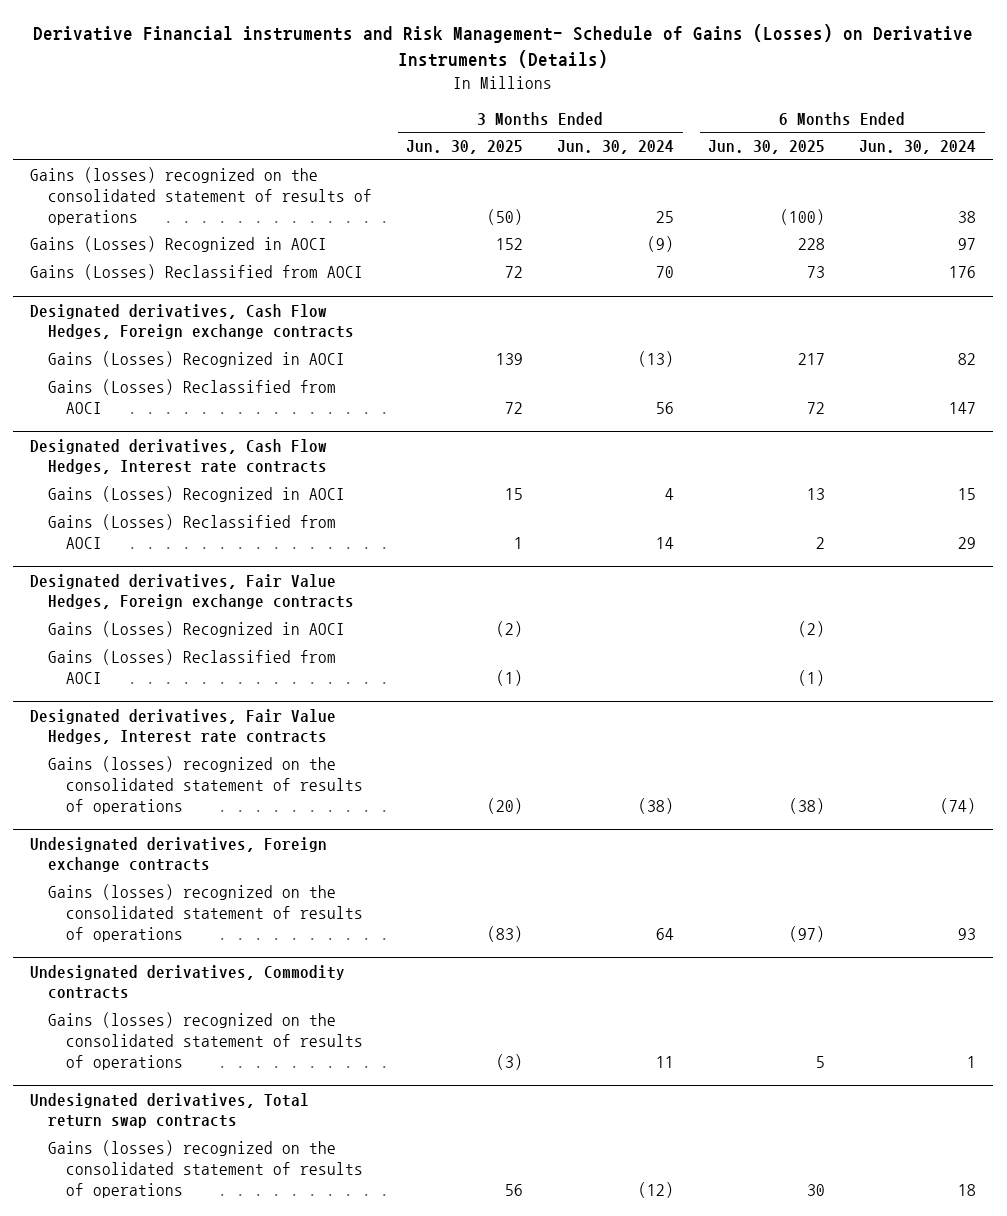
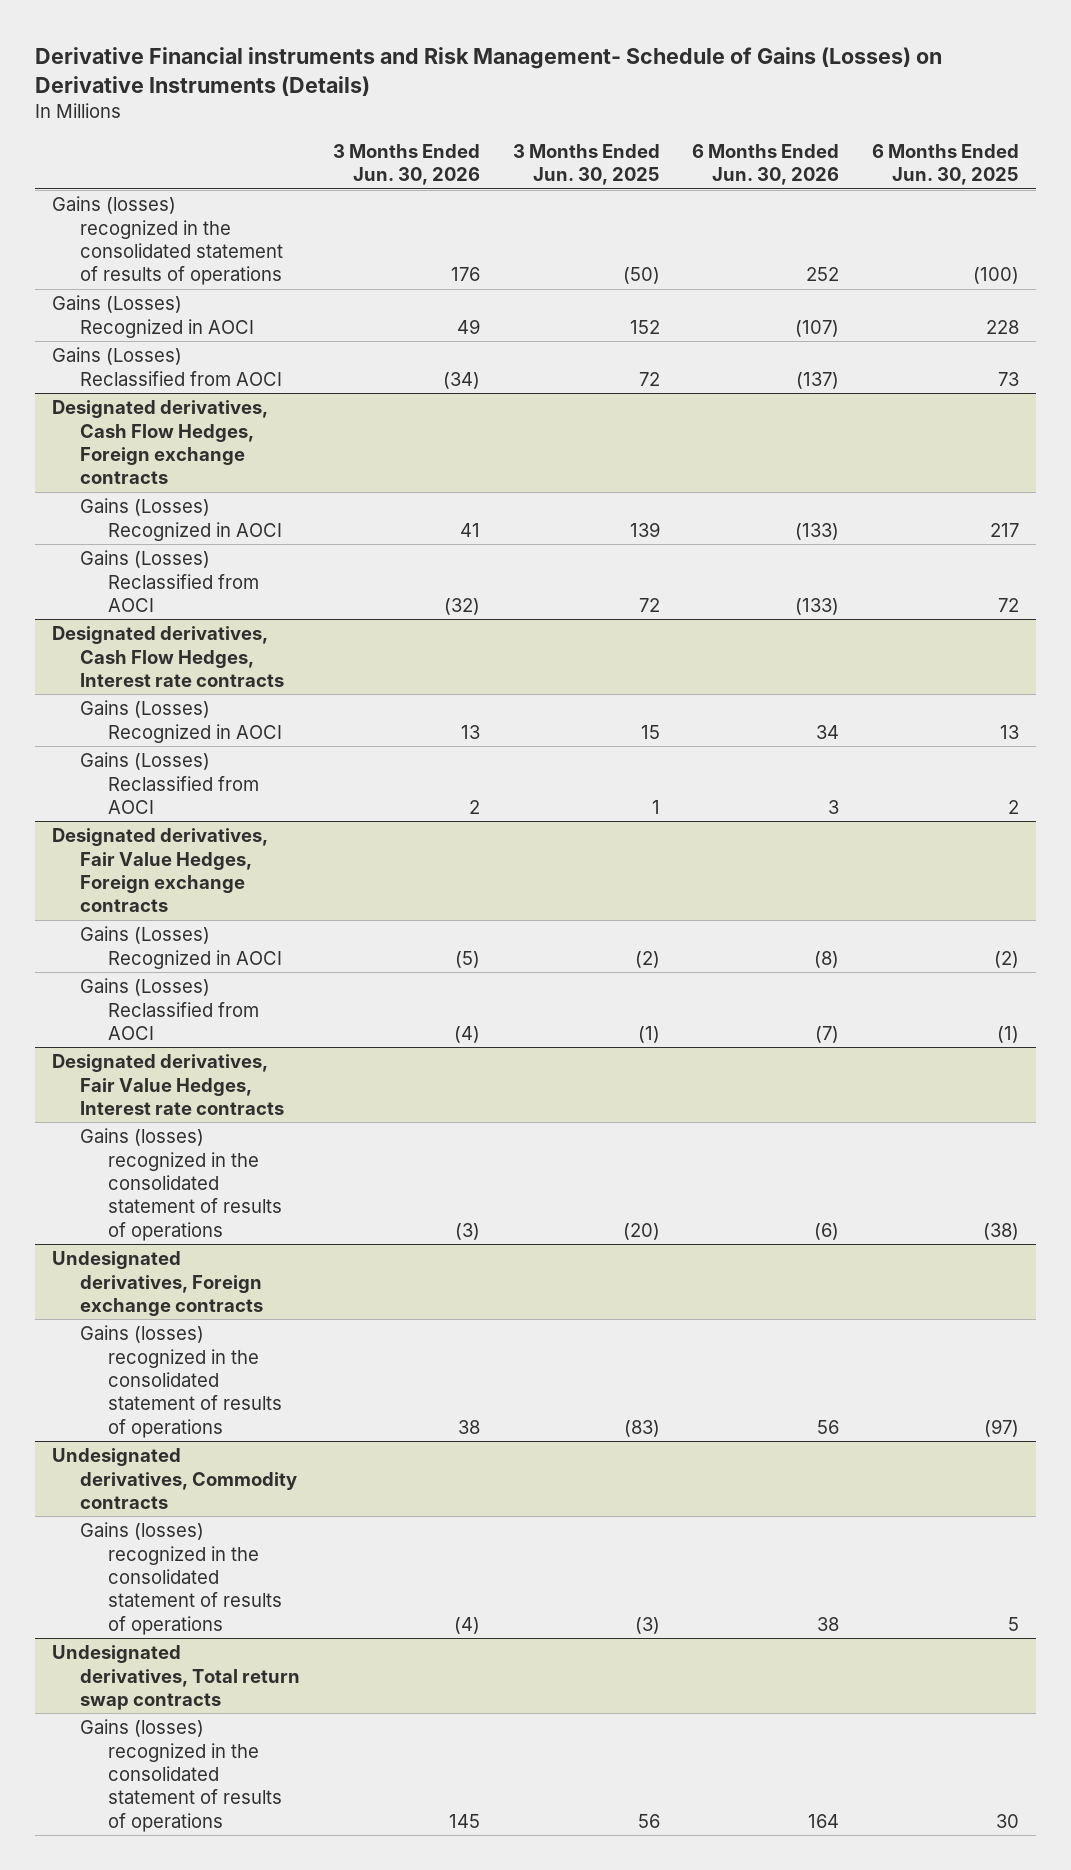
[557,140,675,155] Jun. 30, 2024 -> none
[859,140,977,155] Jun. 30, 2024 -> none
none -> [332,144,480,186] 3 Months Ended Jun. 30, 2026
none -> [692,144,840,186] 6 Months Ended Jun. 30, 2026
[30,167,373,225] Gains (losses) recognized on the consolidated statement of results of operations -> [51,196,283,286] Gains (losses) recognized in the consolidated statement of results of operations
[48,756,363,814] Gains (losses) recognized on the consolidated statement of results of operations -> [79,1128,283,1241] Gains (losses) recognized in the consolidated statement of results of operations
[48,884,363,942] Gains (losses) recognized on the consolidated statement of results of operations -> [79,1325,283,1438] Gains (losses) recognized in the consolidated statement of results of operations
[48,1012,363,1070] Gains (losses) recognized on the consolidated statement of results of operations -> [79,1522,283,1635] Gains (losses) recognized in the consolidated statement of results of operations
[48,1140,363,1198] Gains (losses) recognized on the consolidated statement of results of operations -> [79,1719,283,1832] Gains (losses) recognized in the consolidated statement of results of operations

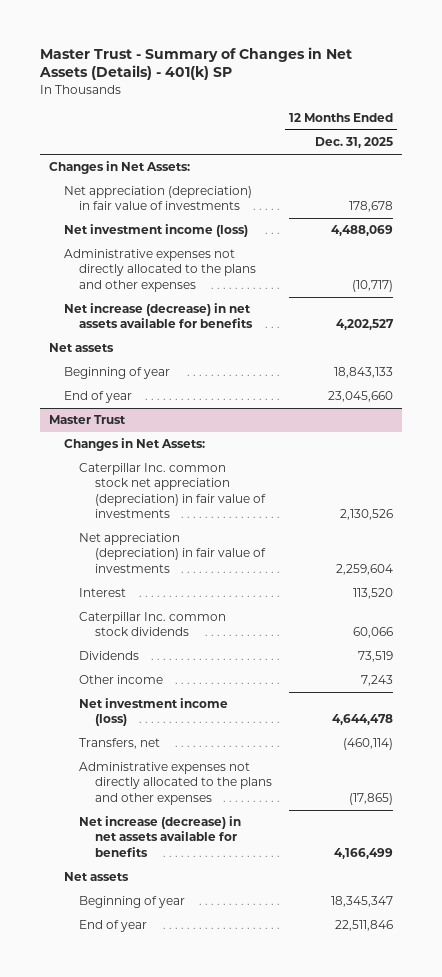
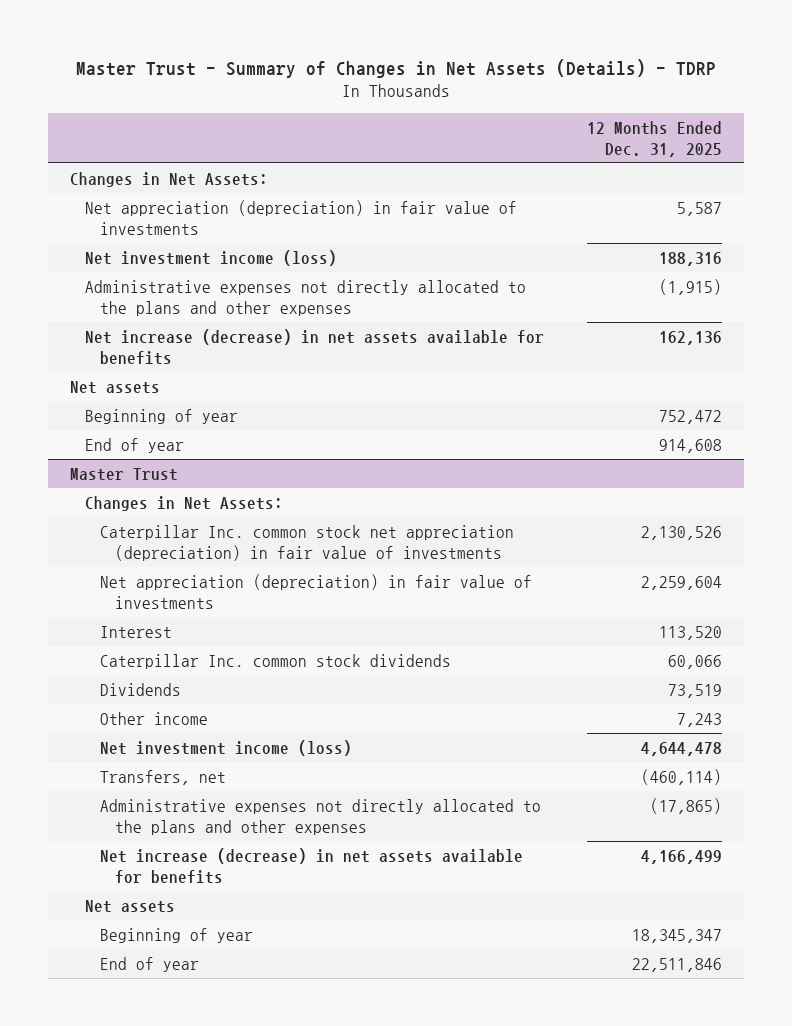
[39,46,353,81] Master Trust - Summary of Changes in Net Assets (Details) - 401(k) SP -> [75,58,716,78] Master Trust - Summary of Changes in Net Assets (Details) - TDRP
[349,201,394,213] 178,678 -> [677,201,723,216] 5,587
[331,225,394,237] 4,488,069 -> [659,251,723,266] 188,316
[352,279,394,292] (10,717) -> [659,278,723,295] (1,915)
[336,319,395,331] 4,202,527 -> [659,330,723,345] 162,136
[334,367,394,379] 18,843,133 -> [659,409,723,424] 752,472
[328,391,394,403] 23,045,660 -> [659,438,723,453] 914,608

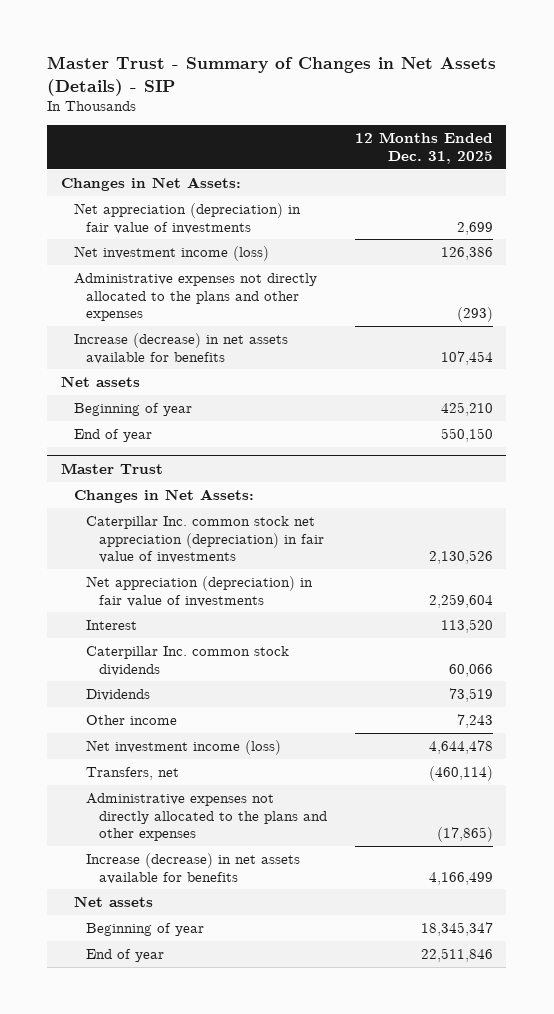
[75,58,716,78] Master Trust - Summary of Changes in Net Assets (Details) - TDRP -> [47,56,497,96] Master Trust - Summary of Changes in Net Assets (Details) - SIP
[677,201,723,216] 5,587 -> [456,221,493,235] 2,699
[659,251,723,266] 188,316 -> [440,246,493,260] 126,386
[659,278,723,295] (1,915) -> [456,307,493,323] (293)
[84,328,544,365] Net increase (decrease) in net assets available for benefits -> [73,332,288,364] Increase (decrease) in net assets available for benefits
[659,330,723,345] 162,136 -> [440,350,493,365] 107,454
[659,409,723,424] 752,472 -> [440,401,493,416] 425,210
[659,438,723,453] 914,608 -> [440,427,493,442] 550,150
[99,847,523,884] Net increase (decrease) in net assets available for benefits -> [86,852,301,884] Increase (decrease) in net assets available for benefits

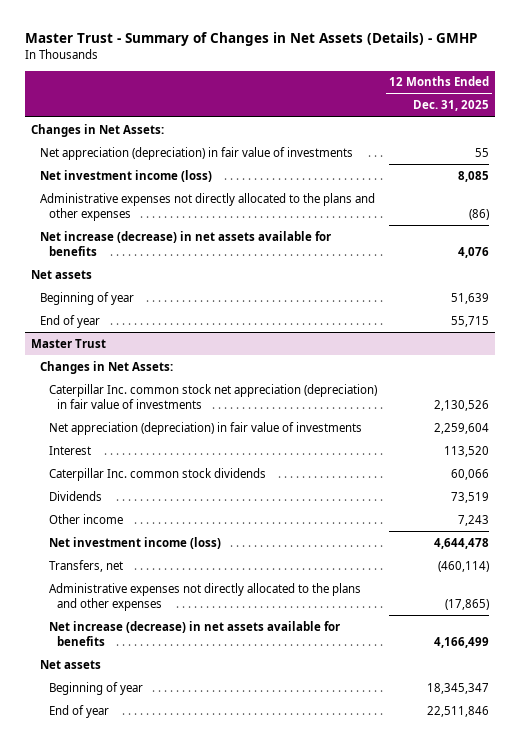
[47,56,497,96] Master Trust - Summary of Changes in Net Assets (Details) - SIP -> [25,32,478,47] Master Trust - Summary of Changes in Net Assets (Details) - GMHP
[456,221,493,235] 2,699 -> [474,147,489,157] 55
[440,246,493,260] 126,386 -> [457,170,489,182] 8,085
[456,307,493,323] (293) -> [468,208,489,220] (86)
[73,332,288,364] Increase (decrease) in net assets available for benefits -> [40,230,332,256] Net increase (decrease) in net assets available for benefits
[440,350,493,365] 107,454 -> [457,246,489,258] 4,076
[440,401,493,416] 425,210 -> [450,292,489,304] 51,639
[440,427,493,442] 550,150 -> [450,315,489,327] 55,715
[86,852,301,884] Increase (decrease) in net assets available for benefits -> [48,620,340,646] Net increase (decrease) in net assets available for benefits

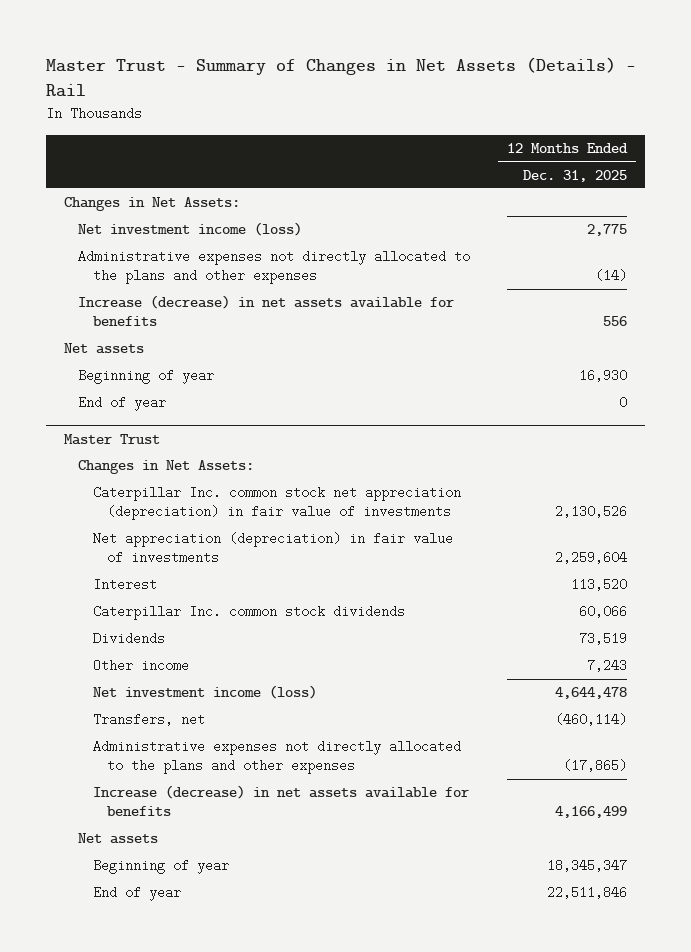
[25,32,478,47] Master Trust - Summary of Changes in Net Assets (Details) - GMHP -> [46,57,637,98] Master Trust - Summary of Changes in Net Assets (Details) - Rail
[40,146,354,160] Net appreciation (depreciation) in fair value of investments -> none
[457,170,489,182] 8,085 -> [586,224,627,237] 2,775
[468,208,489,220] (86) -> [594,269,627,283] (14)
[40,230,332,256] Net increase (decrease) in net assets available for benefits -> [78,295,455,327] Increase (decrease) in net assets available for benefits
[457,246,489,258] 4,076 -> [602,316,627,327] 556
[450,292,489,304] 51,639 -> [578,369,627,383] 16,930
[450,315,489,327] 55,715 -> [618,396,627,410] 0
[48,620,340,646] Net increase (decrease) in net assets available for benefits -> [92,785,469,817] Increase (decrease) in net assets available for benefits

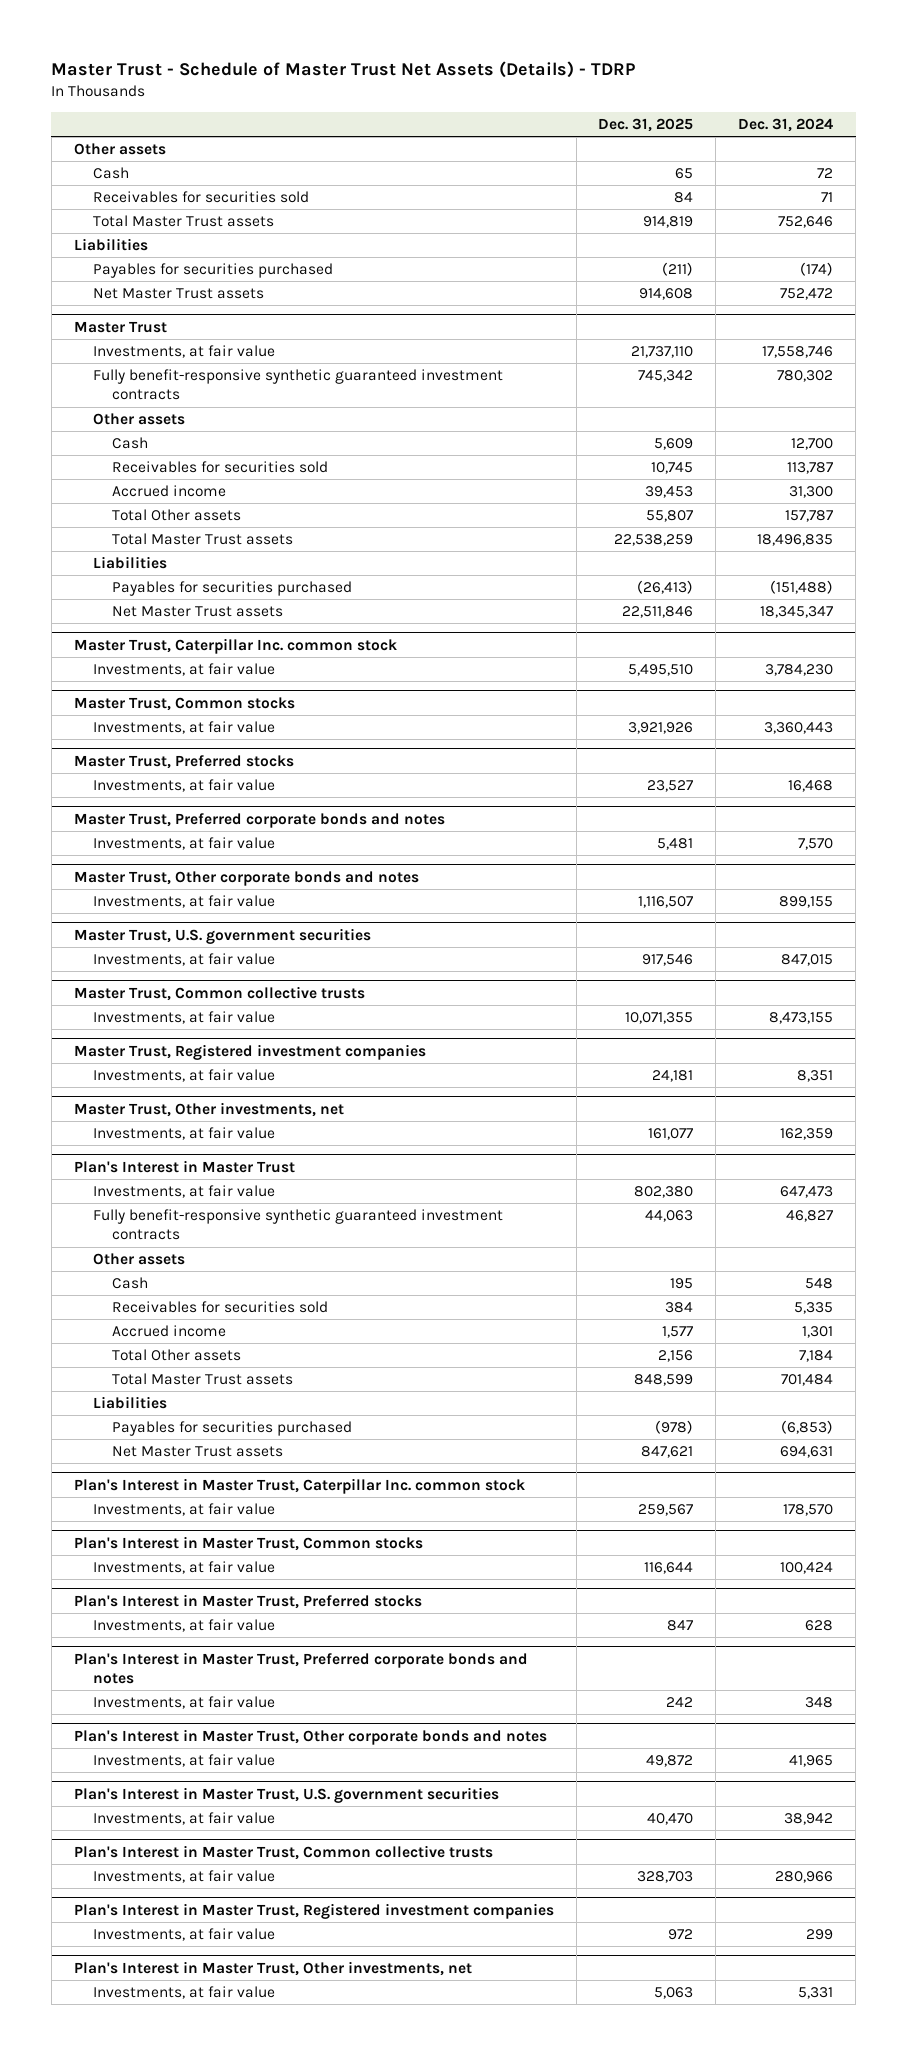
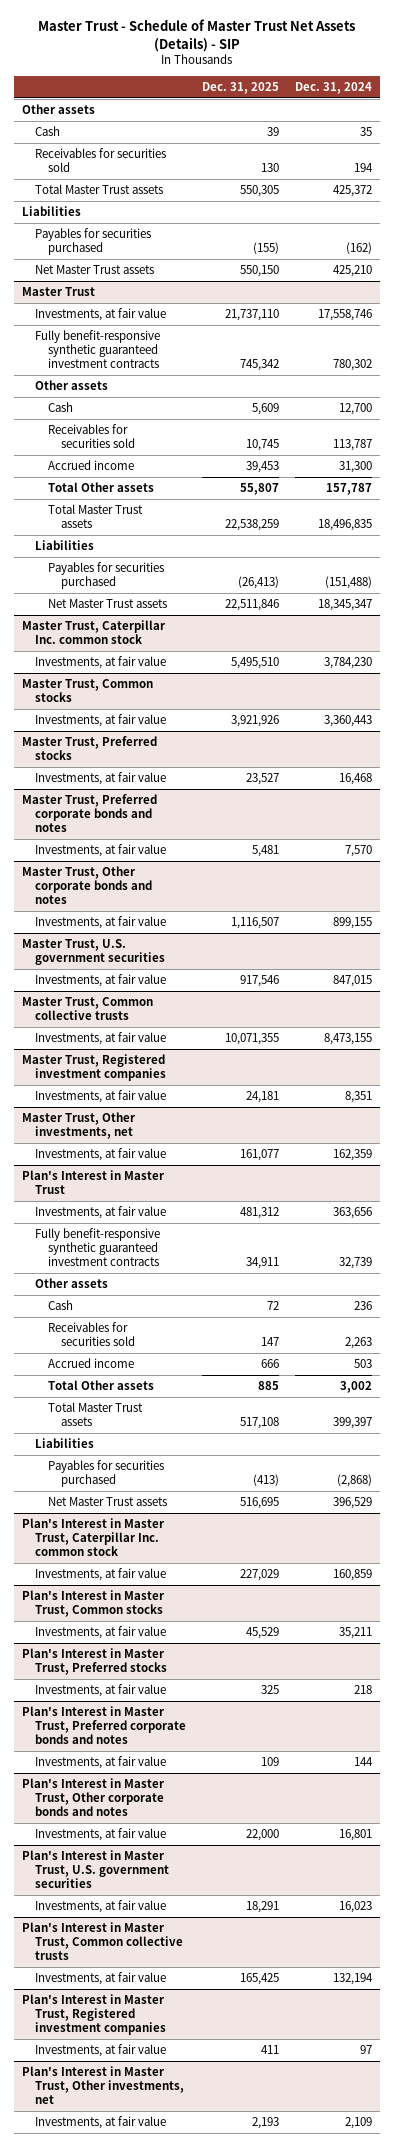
[51,61,636,79] Master Trust - Schedule of Master Trust Net Assets (Details) - TDRP -> [37,19,355,53] Master Trust - Schedule of Master Trust Net Assets (Details) - SIP
[675,168,694,180] 65 -> [266,127,279,137] 39
[817,168,834,179] 72 -> [359,127,372,137] 35
[674,192,694,204] 84 -> [260,163,279,173] 130
[821,192,834,203] 71 -> [353,163,373,173] 194
[643,216,694,229] 914,819 -> [239,185,279,198] 550,305
[778,216,834,229] 752,646 -> [332,185,372,198] 425,372
[662,262,694,277] (211) -> [252,242,279,255] (155)
[800,262,834,277] (174) -> [345,242,372,255] (162)
[639,288,694,301] 914,608 -> [239,265,279,278] 550,150
[780,288,834,301] 752,472 -> [332,265,372,278] 425,210
[634,1186,694,1199] 802,380 -> [239,1207,279,1220] 481,312
[780,1186,834,1199] 647,473 -> [332,1207,372,1220] 363,656
[645,1210,694,1223] 44,063 -> [245,1257,279,1270] 34,911
[786,1210,834,1223] 46,827 -> [338,1257,372,1270] 32,739
[670,1278,694,1290] 195 -> [266,1301,279,1311] 72
[805,1278,834,1290] 548 -> [353,1301,372,1311] 236
[665,1302,694,1314] 384 -> [260,1337,279,1347] 147
[794,1302,834,1315] 5,335 -> [344,1337,372,1350] 2,263
[662,1326,694,1339] 1,577 -> [260,1359,279,1369] 666
[802,1326,834,1339] 1,301 -> [353,1359,372,1369] 503
[658,1350,694,1363] 2,156 -> [257,1381,279,1391] 885
[799,1350,834,1363] 7,184 -> [339,1381,372,1394] 3,002
[634,1374,694,1387] 848,599 -> [239,1417,279,1430] 517,108
[781,1374,834,1387] 701,484 -> [332,1417,372,1430] 399,397
[655,1420,694,1435] (978) -> [252,1474,279,1487] (413)
[781,1420,834,1435] (6,853) -> [336,1474,372,1488] (2,868)
[641,1446,694,1459] 847,621 -> [239,1497,279,1510] 516,695
[780,1446,834,1459] 694,631 -> [332,1497,372,1510] 396,529
[638,1504,694,1517] 259,567 -> [239,1569,279,1582] 227,029
[783,1504,834,1517] 178,570 -> [332,1569,372,1582] 160,859
[644,1562,694,1575] 116,644 -> [245,1627,279,1640] 45,529
[780,1562,834,1575] 100,424 -> [338,1627,372,1640] 35,211
[667,1620,694,1632] 847 -> [260,1685,279,1695] 325
[805,1620,834,1632] 628 -> [353,1685,372,1695] 218
[666,1697,694,1708] 242 -> [260,1757,279,1767] 109
[805,1697,834,1709] 348 -> [353,1757,373,1767] 144
[646,1755,694,1768] 49,872 -> [245,1829,279,1842] 22,000
[789,1755,834,1768] 41,965 -> [338,1829,372,1842] 16,801
[647,1813,694,1826] 40,470 -> [245,1901,279,1914] 18,291
[784,1813,834,1826] 38,942 -> [338,1901,372,1914] 16,023
[637,1871,694,1884] 328,703 -> [239,1973,279,1986] 165,425
[775,1871,834,1884] 280,966 -> [332,1973,373,1986] 132,194
[668,1929,694,1941] 972 -> [260,2045,279,2055] 411
[806,1929,834,1941] 299 -> [359,2045,372,2055] 97
[654,1987,694,2000] 5,063 -> [251,2117,279,2130] 2,193
[798,1987,834,2000] 5,331 -> [344,2117,372,2130] 2,109

